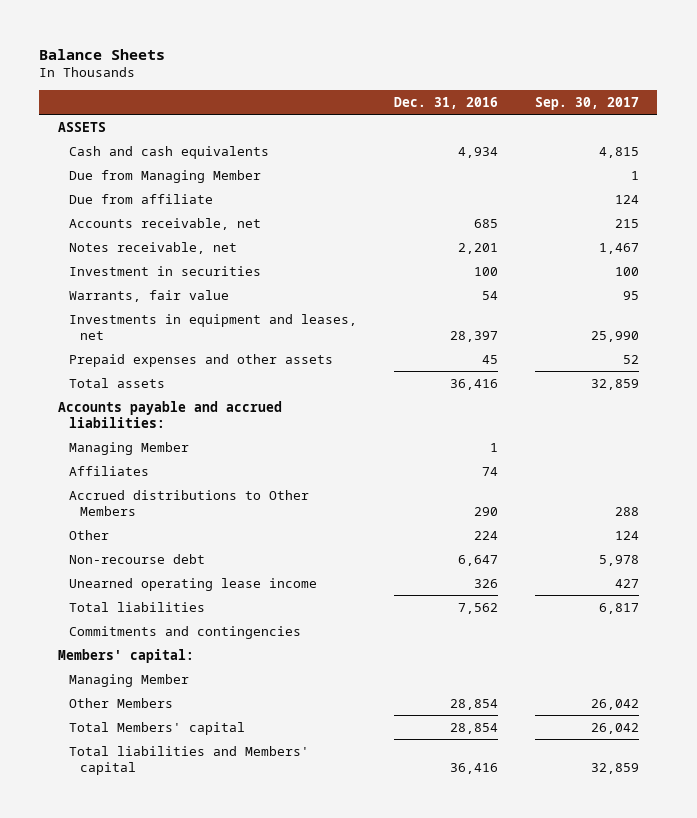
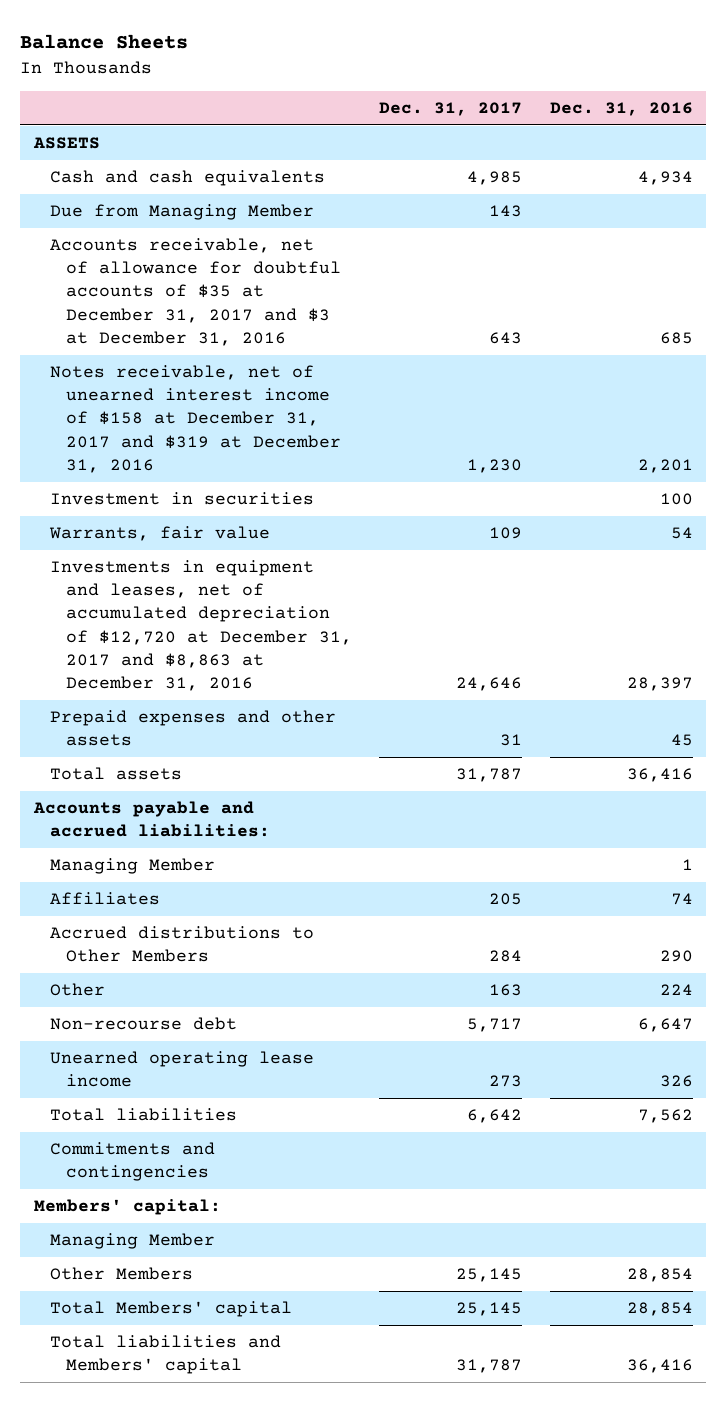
[534,97,639,111] Sep. 30, 2017 -> none
none -> [379,102,523,117] Dec. 31, 2017
[69,193,214,204] Due from affiliate -> none
[69,217,262,230] Accounts receivable, net -> [50,238,341,346] Accounts receivable, net of allowance for doubtful accounts of $35 at December 31, 2017 and $3 at December 31, 2016
[69,241,238,254] Notes receivable, net -> [50,365,341,473] Notes receivable, net of unearned interest income of $158 at December 31, 2017 and $319 at December 31, 2016
[69,313,358,341] Investments in equipment and leases, net -> [50,560,352,691] Investments in equipment and leases, net of accumulated depreciation of $12,720 at December 31, 2017 and $8,863 at December 31, 2016

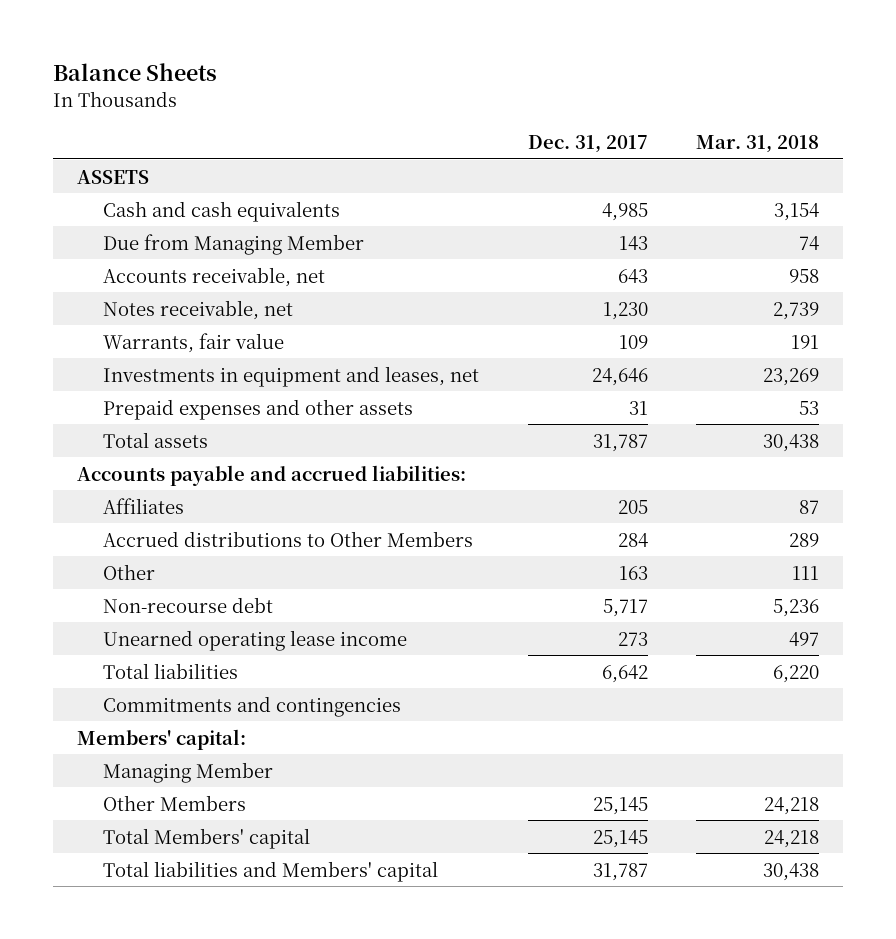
[549,102,693,117] Dec. 31, 2016 -> none
none -> [696,134,820,153] Mar. 31, 2018
[50,492,315,506] Investment in securities -> none
[50,238,341,346] Accounts receivable, net of allowance for doubtful accounts of $35 at December 31, 2017 and $3 at December 31, 2016 -> [103,266,326,287] Accounts receivable, net
[50,365,341,473] Notes receivable, net of unearned interest income of $158 at December 31, 2017 and $319 at December 31, 2016 -> [103,299,294,320] Notes receivable, net
[50,560,352,691] Investments in equipment and leases, net of accumulated depreciation of $12,720 at December 31, 2017 and $8,863 at December 31, 2016 -> [103,365,480,387] Investments in equipment and leases, net
[50,858,216,875] Managing Member -> none

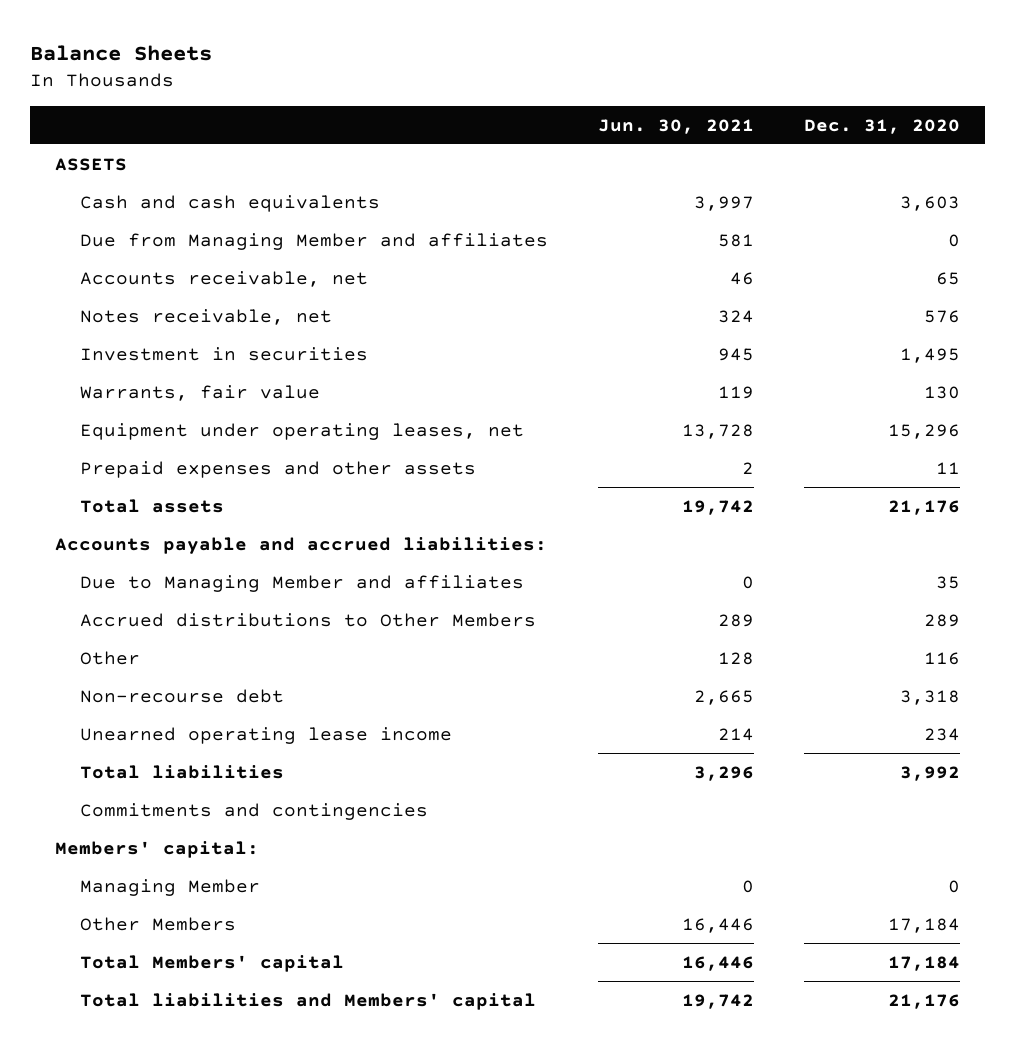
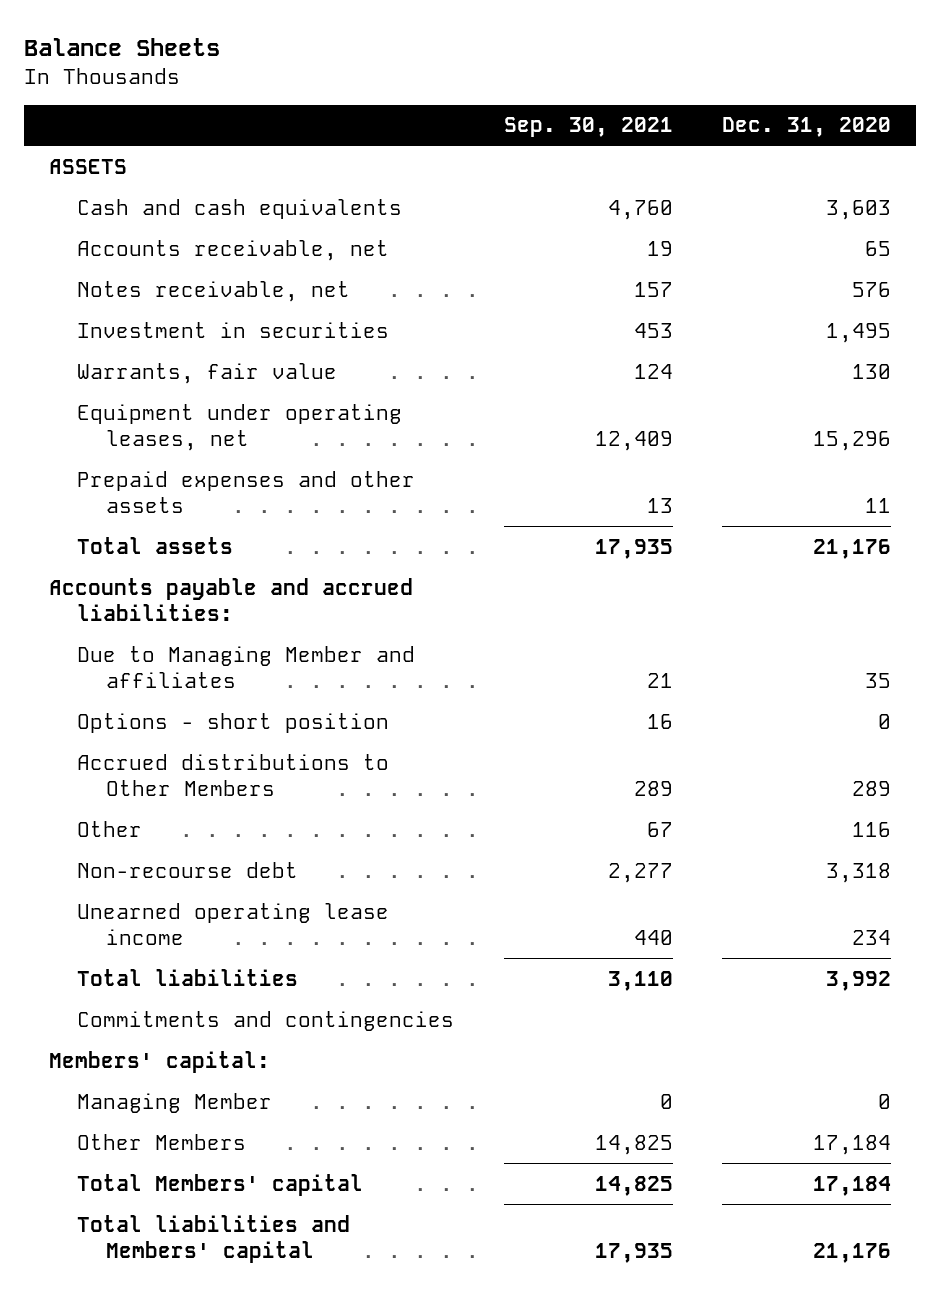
[597,118,754,134] Jun. 30, 2021 -> none
none -> [503,117,673,138] Sep. 30, 2021
[80,232,549,250] Due from Managing Member and affiliates -> none
none -> [77,712,390,733] Options - short position

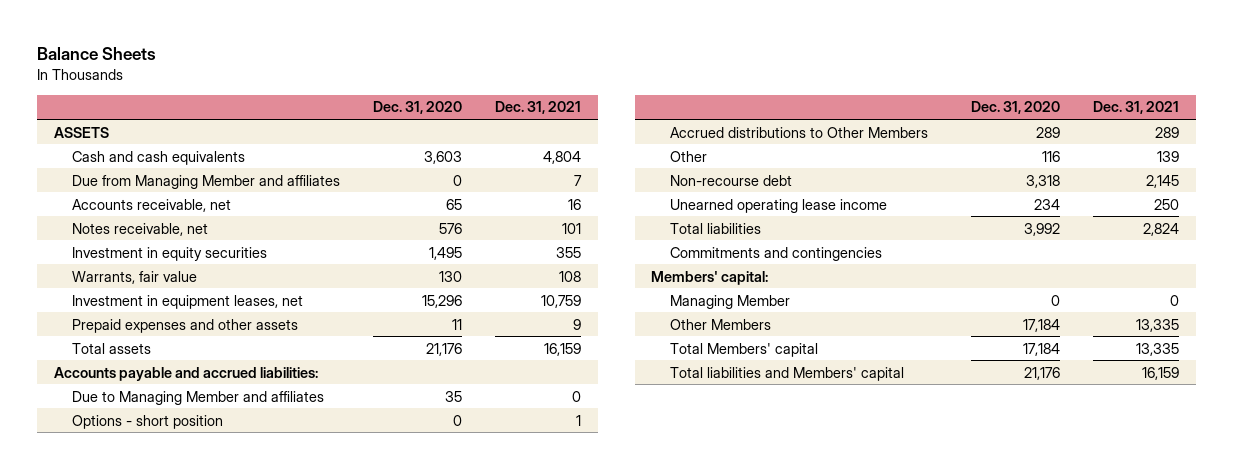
[503,117,673,138] Sep. 30, 2021 -> none
none -> [495,101,582,115] Dec. 31, 2021
none -> [71,174,340,189] Due from Managing Member and affiliates
[77,321,390,338] Investment in securities -> [71,246,267,261] Investment in equity securities
[77,403,403,452] Equipment under operating leases, net -> [71,294,303,309] Investment in equipment leases, net

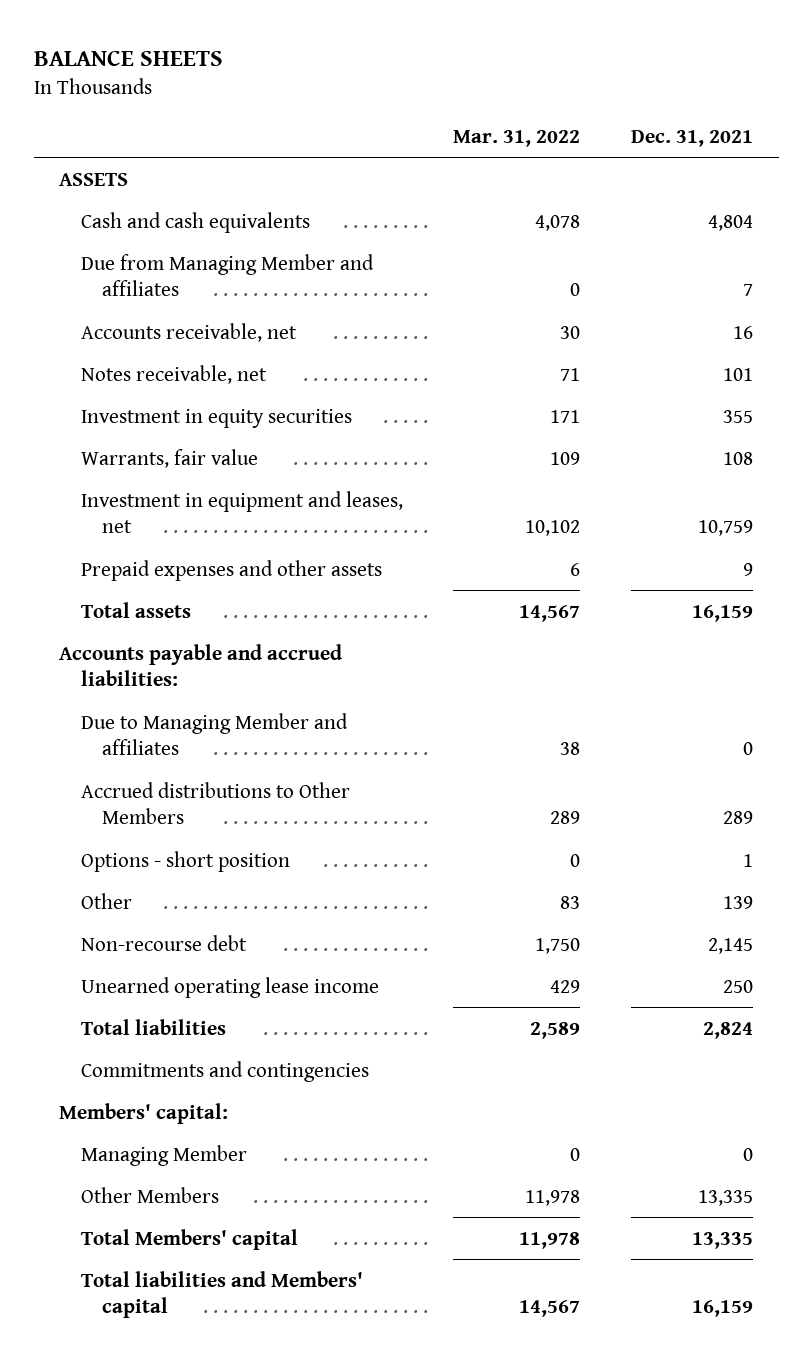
[37,47,157,61] Balance Sheets -> [33,51,223,67] BALANCE SHEETS
[373,101,463,115] Dec. 31, 2020 -> none
none -> [453,129,581,147] Mar. 31, 2022
[71,294,303,309] Investment in equipment leases, net -> [80,490,403,533] Investment in equipment and leases, net
[71,414,223,429] Options - short position -> [80,850,290,872] Options - short position

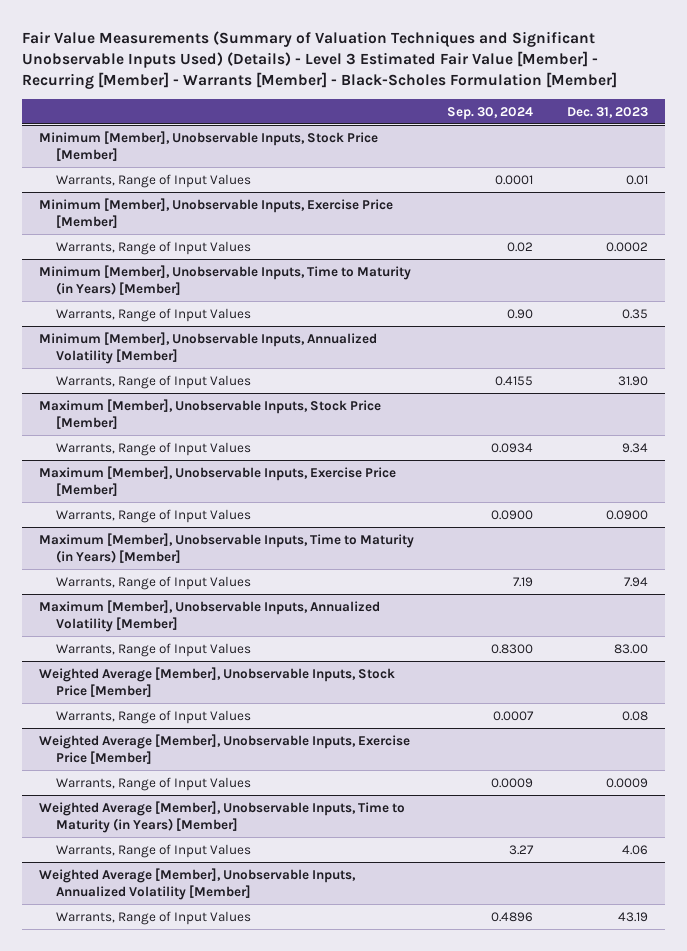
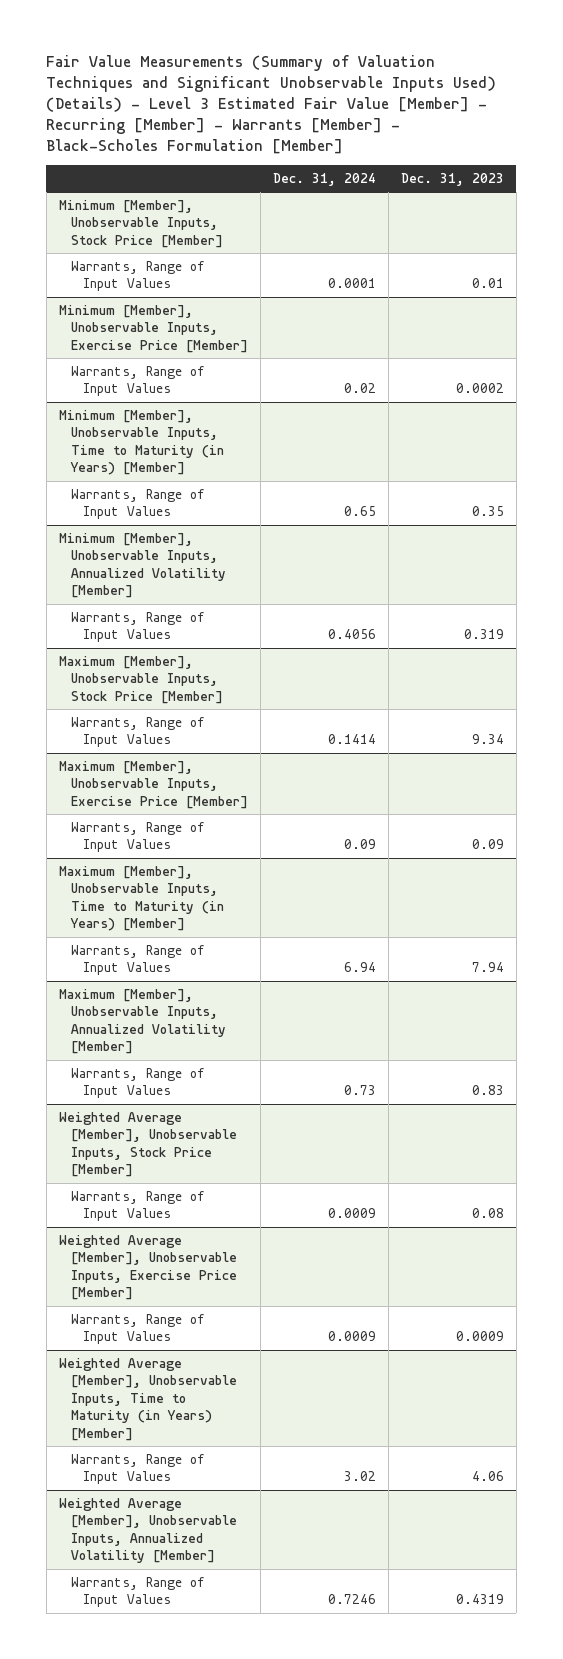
[447,106,534,120] Sep. 30, 2024 -> none
none -> [272,172,376,186] Dec. 31, 2024
[618,375,649,386] 31.90 -> [463,629,504,640] 0.319
[606,509,649,520] 0.0900 -> [471,839,504,850] 0.09
[614,643,649,654] 83.00 -> [471,1085,504,1096] 0.83
[618,911,649,922] 43.19 -> [455,1594,504,1605] 0.4319

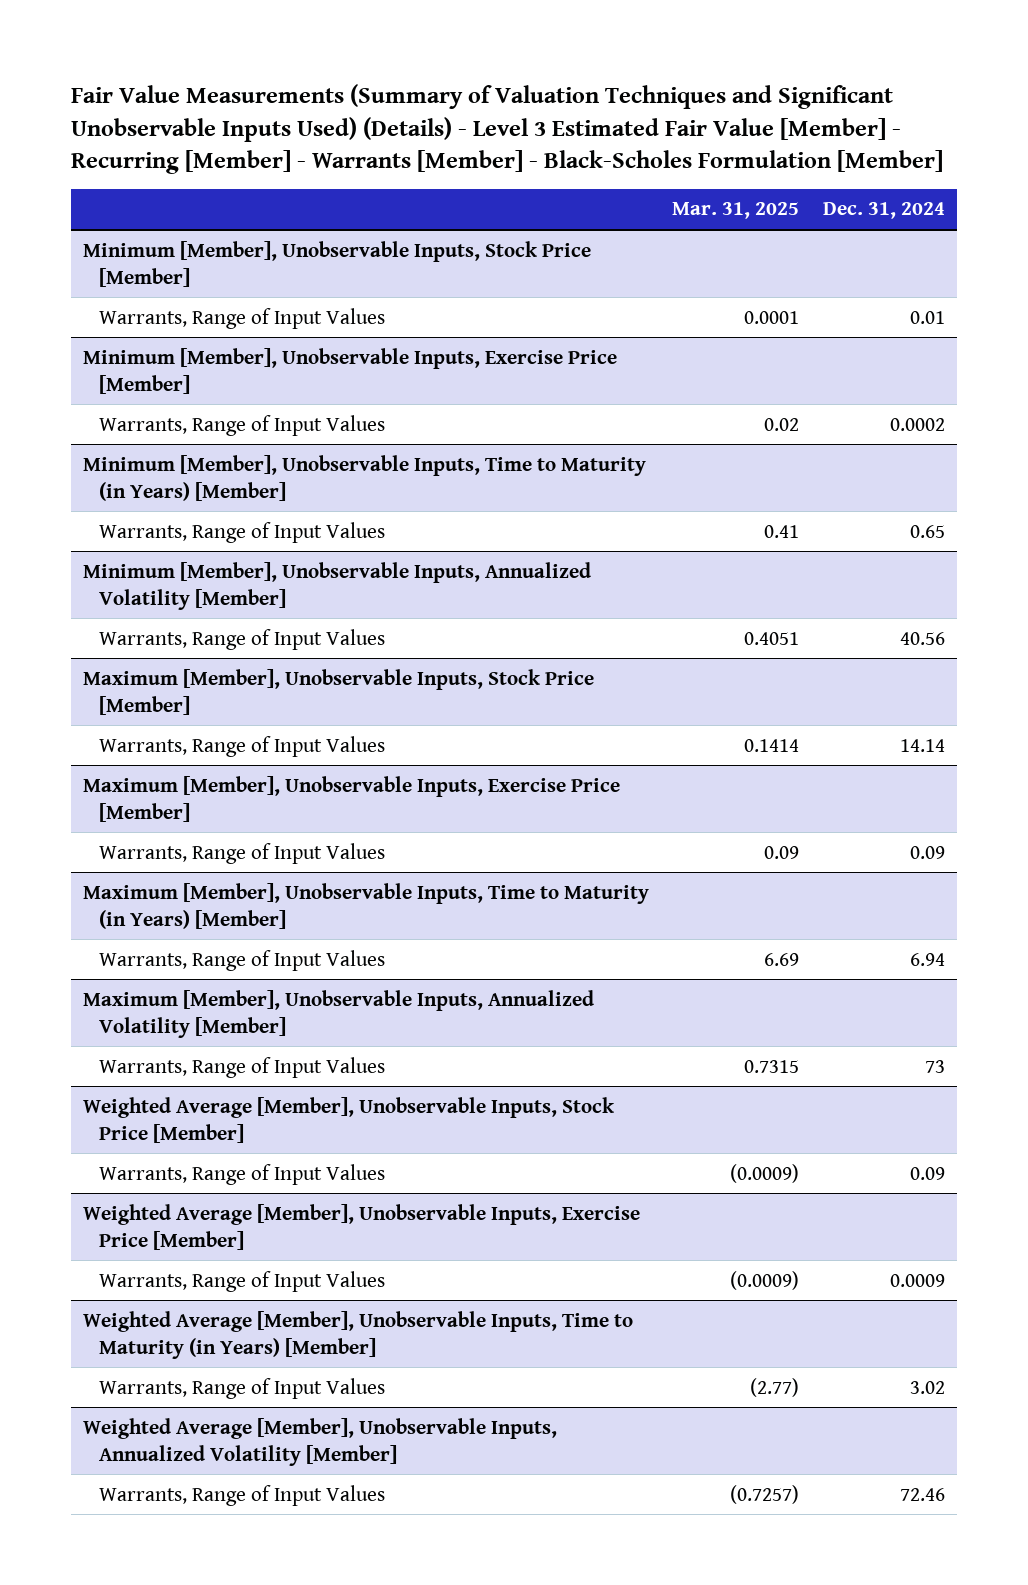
[400,172,504,186] Dec. 31, 2023 -> none
none -> [672,202,800,220] Mar. 31, 2025
[327,278,376,289] 0.0001 -> [909,310,945,324] 0.01
[343,383,376,394] 0.02 -> [889,417,945,431] 0.0002
[327,629,376,640] 0.4056 -> [899,631,945,645] 40.56
[327,734,376,745] 0.1414 -> [899,738,945,752] 14.14
[343,1085,376,1096] 0.73 -> [924,1059,945,1073] 73
[327,1208,376,1219] 0.0009 -> [909,1166,945,1180] 0.09
[327,1594,376,1605] 0.7246 -> [899,1487,945,1501] 72.46

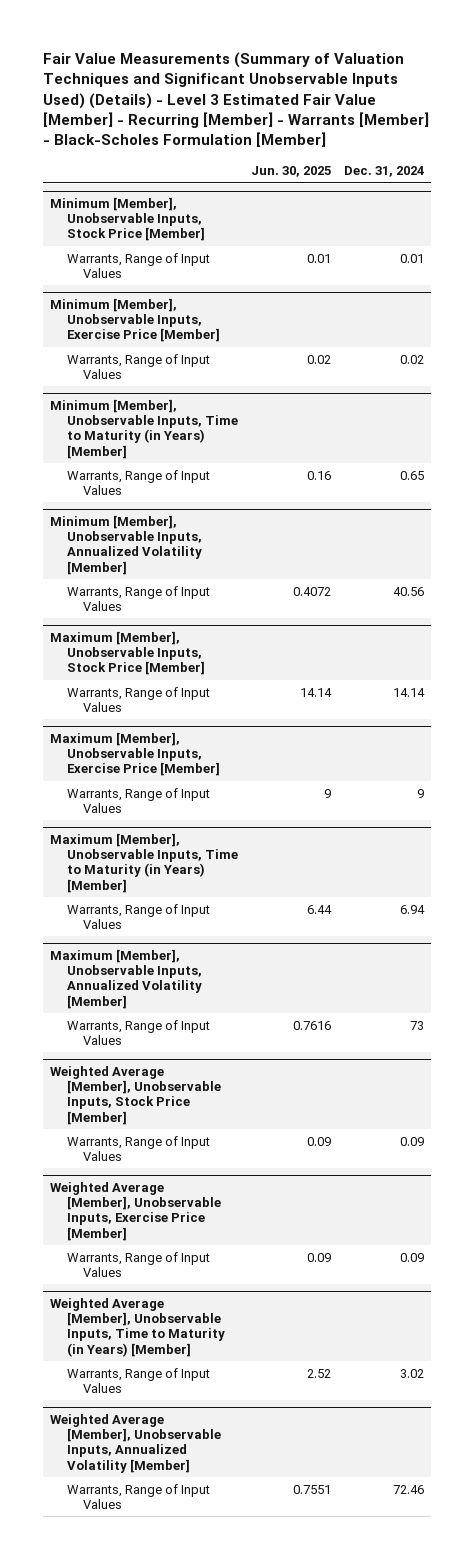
[672,202,800,220] Mar. 31, 2025 -> none
none -> [250,166,331,178] Jun. 30, 2025
[889,417,945,431] 0.0002 -> [400,354,425,364] 0.02
[909,845,945,859] 0.09 -> [417,788,425,798] 9
[889,1273,945,1287] 0.0009 -> [400,1252,425,1262] 0.09

